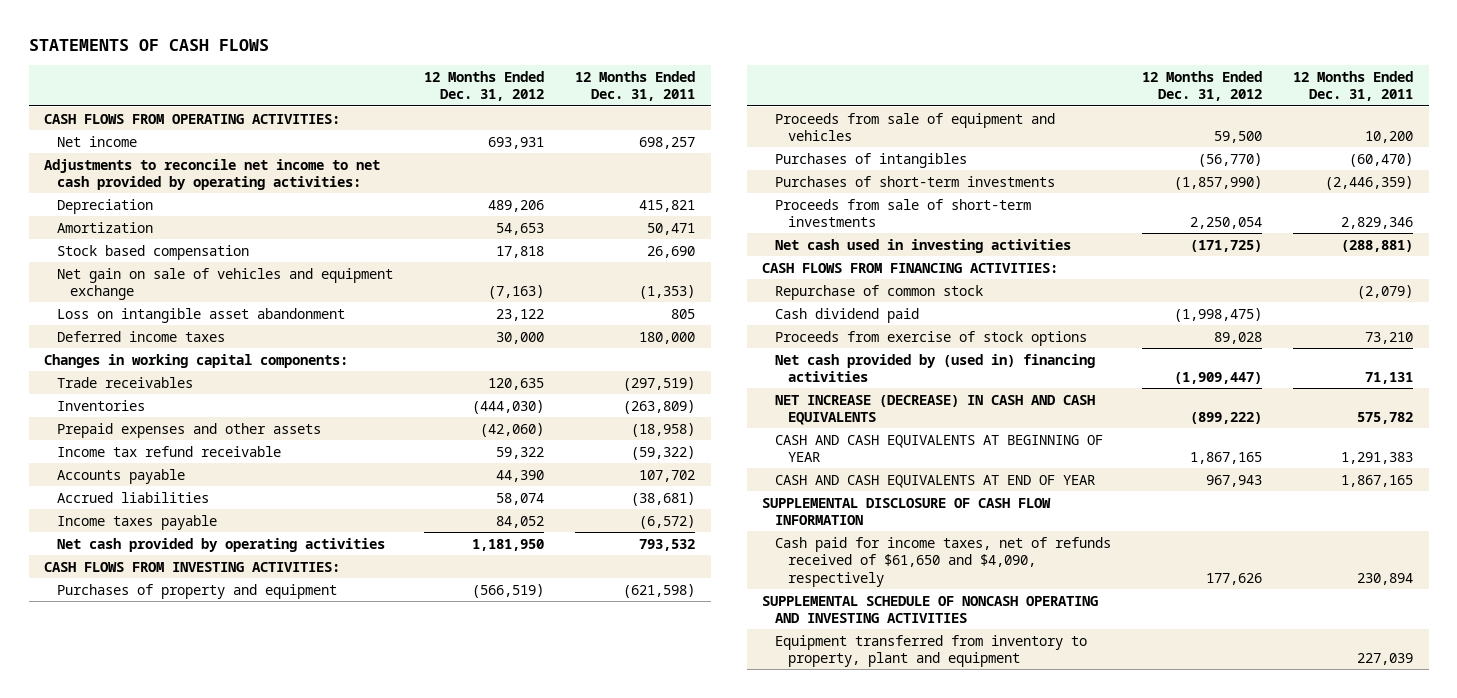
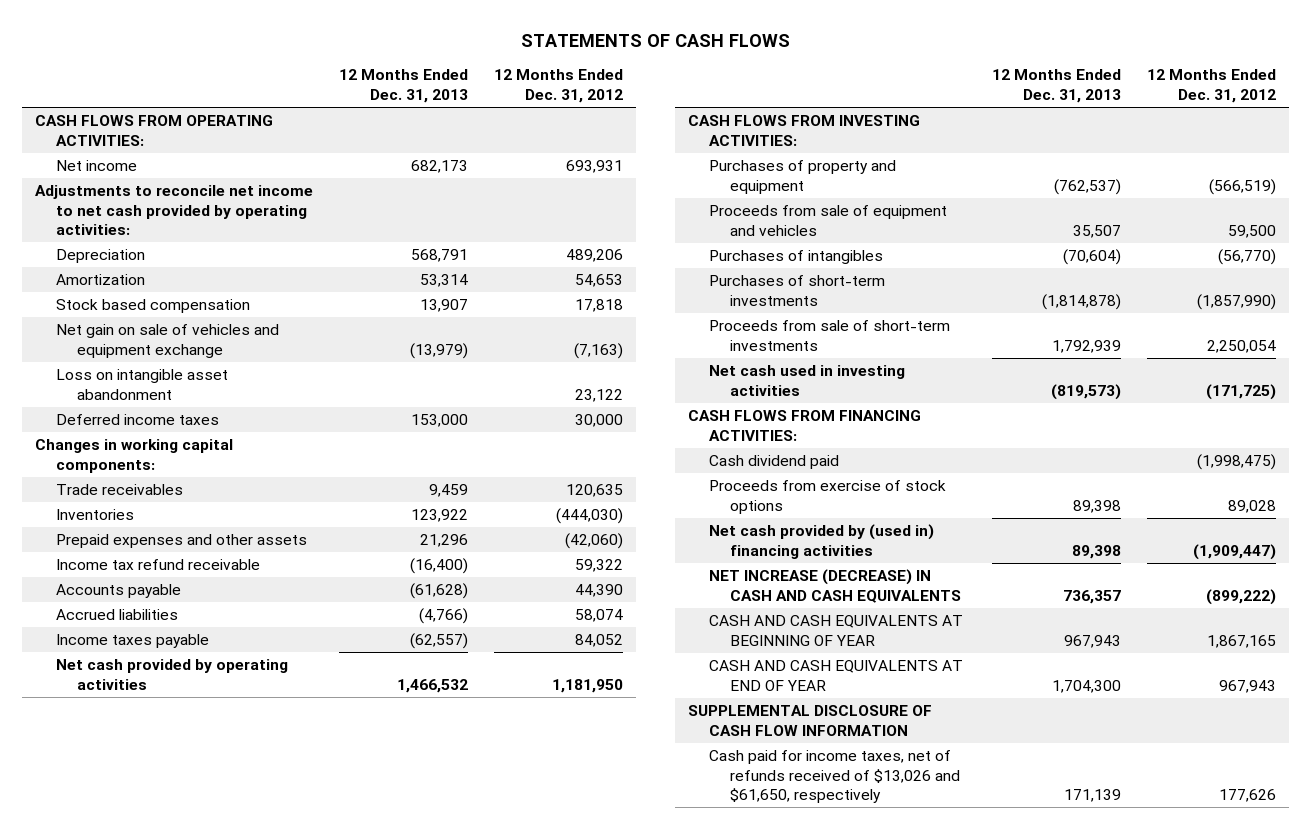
[575,70,696,102] 12 Months Ended Dec. 31, 2011 -> none
none -> [339,69,469,103] 12 Months Ended Dec. 31, 2013
[775,284,984,300] Repurchase of common stock -> none
[762,595,1099,624] SUPPLEMENTAL SCHEDULE OF NONCASH OPERATING AND INVESTING ACTIVITIES -> none
[775,634,1088,668] Equipment transferred from inventory to property, plant and equipment -> none
[775,536,1112,587] Cash paid for income taxes, net of refunds received of $61,650 and $4,090, respectively -> [709,750,961,804] Cash paid for income taxes, net of refunds received of $13,026 and $61,650, respectively

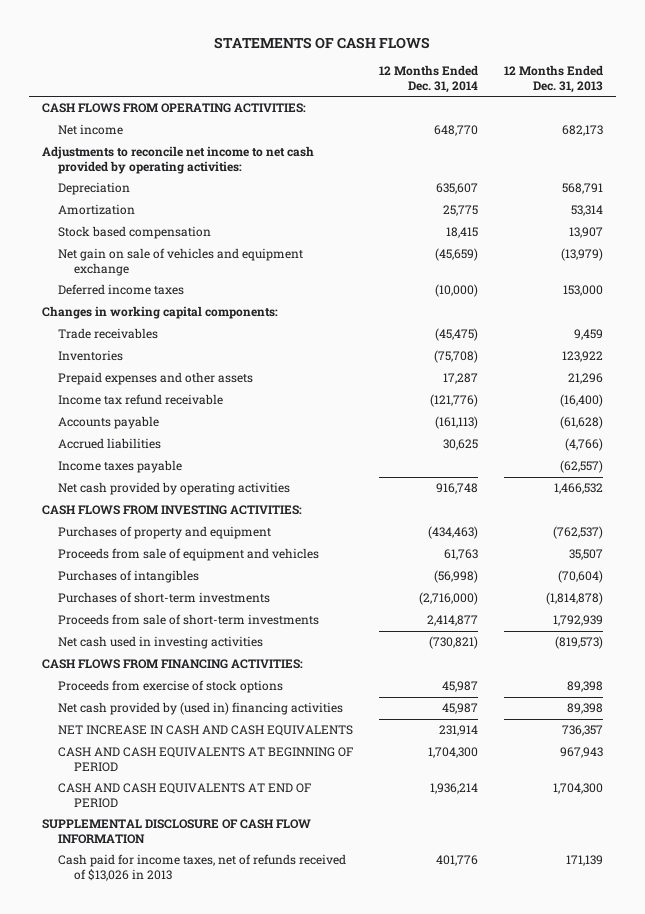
[494,69,624,103] 12 Months Ended Dec. 31, 2012 -> none
none -> [378,65,478,93] 12 Months Ended Dec. 31, 2014
[56,369,229,400] Loss on intangible asset abandonment -> none
[709,455,840,470] Cash dividend paid -> none
[709,569,962,603] NET INCREASE (DECREASE) IN CASH AND CASH EQUIVALENTS -> [57,725,353,737] NET INCREASE IN CASH AND CASH EQUIVALENTS
[709,615,964,646] CASH AND CASH EQUIVALENTS AT BEGINNING OF YEAR -> [57,747,353,772] CASH AND CASH EQUIVALENTS AT BEGINNING OF PERIOD
[709,660,964,691] CASH AND CASH EQUIVALENTS AT END OF YEAR -> [57,783,311,808] CASH AND CASH EQUIVALENTS AT END OF PERIOD
[709,750,961,804] Cash paid for income taxes, net of refunds received of $13,026 and $61,650, respectively -> [57,854,346,881] Cash paid for income taxes, net of refunds received of $13,026 in 2013

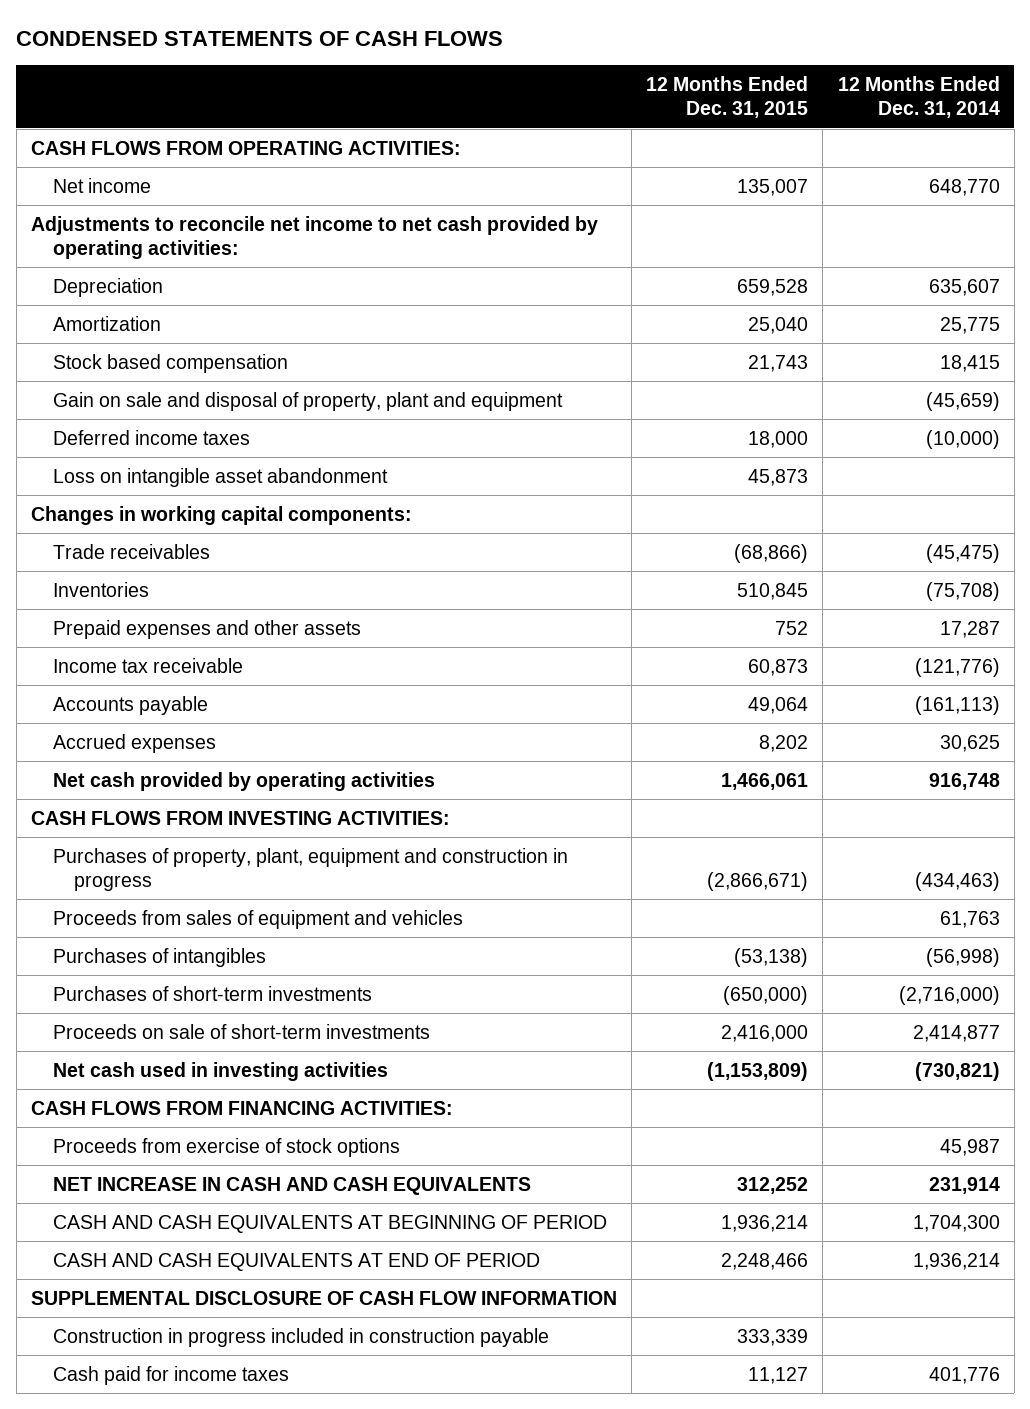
[214,36,431,49] STATEMENTS OF CASH FLOWS -> [16,31,504,47] CONDENSED STATEMENTS OF CASH FLOWS
[503,65,603,93] 12 Months Ended Dec. 31, 2013 -> none
none -> [646,75,809,119] 12 Months Ended Dec. 31, 2015
[57,248,303,276] Net gain on sale of vehicles and equipment exchange -> [52,391,563,411] Gain on sale and disposal of property, plant and equipment
none -> [52,467,388,487] Loss on intangible asset abandonment
[57,394,223,406] Income tax refund receivable -> [52,657,243,673] Income tax receivable
[57,460,182,474] Income taxes payable -> none
[57,438,161,450] Accrued liabilities -> [52,733,216,753] Accrued expenses
[57,526,271,540] Purchases of property and equipment -> [52,847,568,892] Purchases of property, plant, equipment and construction in progress
[57,548,319,562] Proceeds from sale of equipment and vehicles -> [52,909,463,929] Proceeds from sales of equipment and vehicles
[57,614,319,626] Proceeds from sale of short-term investments -> [52,1023,430,1039] Proceeds on sale of short-term investments
[57,702,343,716] Net cash provided by (used in) financing activities -> none
none -> [52,1327,549,1347] Construction in progress included in construction payable
[57,854,346,881] Cash paid for income taxes, net of refunds received of $13,026 in 2013 -> [52,1365,289,1385] Cash paid for income taxes

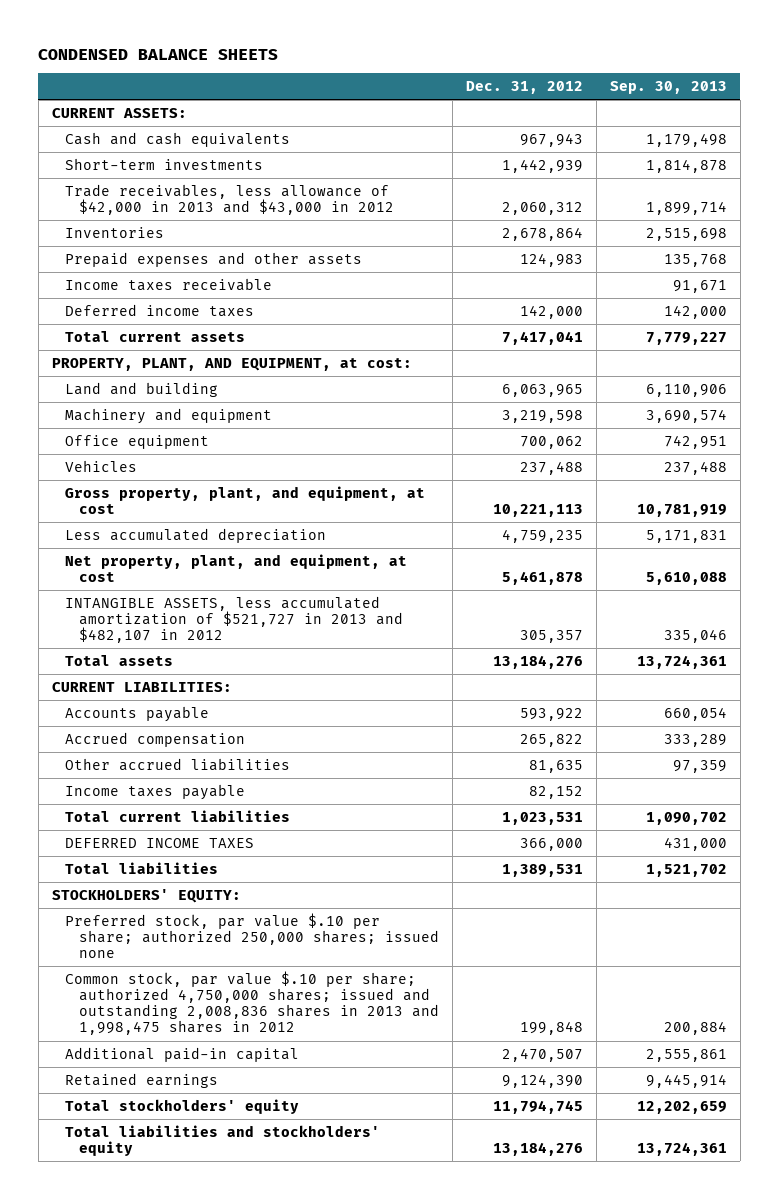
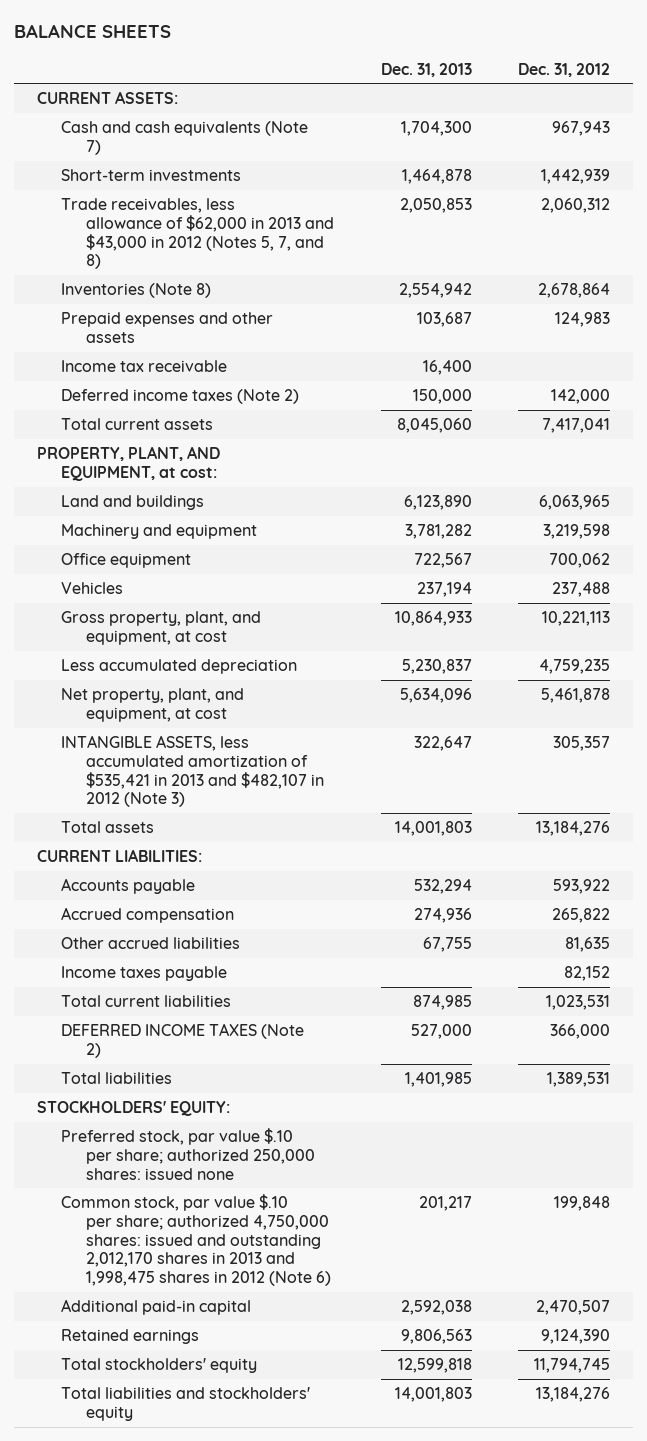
[38,48,279,60] CONDENSED BALANCE SHEETS -> [13,24,171,39] BALANCE SHEETS
[609,81,727,95] Sep. 30, 2013 -> none
none -> [380,62,472,77] Dec. 31, 2013
[65,131,291,147] Cash and cash equivalents -> [61,121,309,155] Cash and cash equivalents (Note 7)
[65,183,395,215] Trade receivables, less allowance of $42,000 in 2013 and $43,000 in 2012 -> [61,198,335,270] Trade receivables, less allowance of $62,000 in 2013 and $43,000 in 2012 (Notes 5, 7, and 8)
[65,226,165,238] Inventories -> [61,283,212,299] Inventories (Note 8)
[65,277,273,291] Income taxes receivable -> [61,360,228,373] Income tax receivable
[65,303,255,317] Deferred income taxes -> [61,389,300,405] Deferred income taxes (Note 2)
[65,381,219,397] Land and building -> [61,495,205,511] Land and buildings
[65,595,404,644] INTANGIBLE ASSETS, less accumulated amortization of $521,727 in 2013 and $482,107 in 2012 -> [61,735,325,808] INTANGIBLE ASSETS, less accumulated amortization of $535,421 in 2013 and $482,107 in 2012 (Note 3)
[65,837,255,848] DEFERRED INCOME TAXES -> [61,1023,305,1058] DEFERRED INCOME TAXES (Note 2)
[65,912,440,959] Preferred stock, par value $.10 per share; authorized 250,000 shares; issued none -> [61,1128,316,1180] Preferred stock, par value $.10 per share; authorized 250,000 shares: issued none
[65,970,440,1036] Common stock, par value $.10 per share; authorized 4,750,000 shares; issued and outstanding 2,008,836 shares in 2013 and 1,998,475 shares in 2012 -> [61,1194,332,1286] Common stock, par value $.10 per share; authorized 4,750,000 shares: issued and outstanding 2,012,170 shares in 2013 and 1,998,475 shares in 2012 (Note 6)

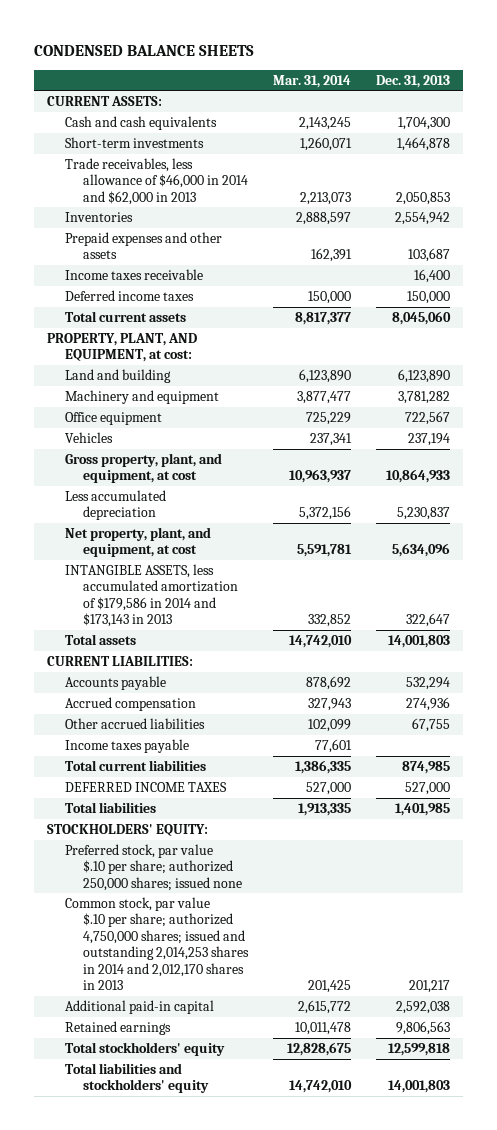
[13,24,171,39] BALANCE SHEETS -> [34,44,255,56] CONDENSED BALANCE SHEETS
[517,62,610,77] Dec. 31, 2012 -> none
none -> [273,74,352,88] Mar. 31, 2014
[61,121,309,155] Cash and cash equivalents (Note 7) -> [64,116,217,131] Cash and cash equivalents
[61,198,335,270] Trade receivables, less allowance of $62,000 in 2013 and $43,000 in 2012 (Notes 5, 7, and 8) -> [64,158,249,205] Trade receivables, less allowance of $46,000 in 2014 and $62,000 in 2013
[61,283,212,299] Inventories (Note 8) -> [64,212,133,223] Inventories
[61,360,228,373] Income tax receivable -> [64,269,203,281] Income taxes receivable
[61,389,300,405] Deferred income taxes (Note 2) -> [64,290,194,302] Deferred income taxes
[61,495,205,511] Land and buildings -> [64,369,171,384] Land and building
[61,735,325,808] INTANGIBLE ASSETS, less accumulated amortization of $535,421 in 2013 and $482,107 in 2012 (Note 3) -> [64,564,239,628] INTANGIBLE ASSETS, less accumulated amortization of $179,586 in 2014 and $173,143 in 2013
[61,1023,305,1058] DEFERRED INCOME TAXES (Note 2) -> [64,782,227,793] DEFERRED INCOME TAXES
[61,1128,316,1180] Preferred stock, par value $.10 per share; authorized 250,000 shares: issued none -> [64,844,243,891] Preferred stock, par value $.10 per share; authorized 250,000 shares; issued none
[61,1194,332,1286] Common stock, par value $.10 per share; authorized 4,750,000 shares: issued and outstanding 2,012,170 shares in 2013 and 1,998,475 shares in 2012 (Note 6) -> [64,897,250,991] Common stock, par value $.10 per share; authorized 4,750,000 shares; issued and outstanding 2,014,253 shares in 2014 and 2,012,170 shares in 2013

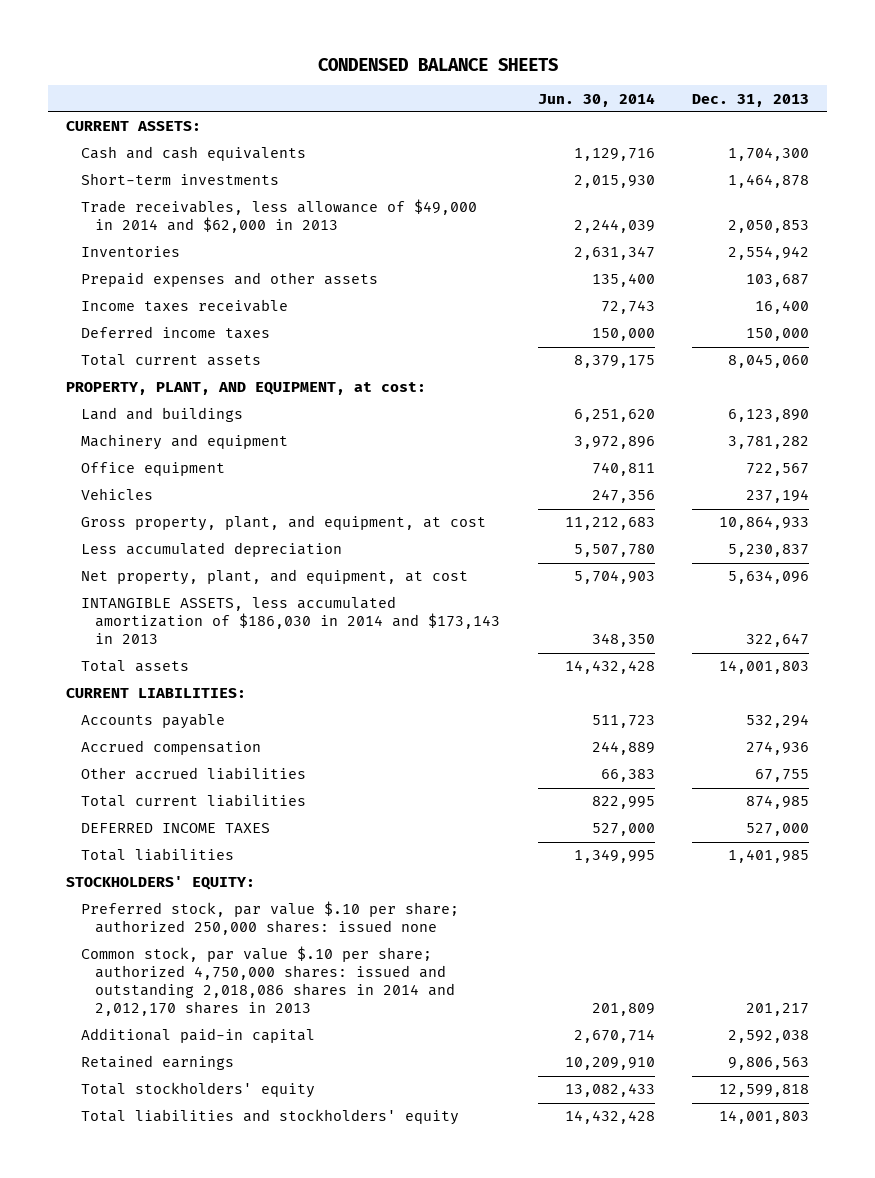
[273,74,352,88] Mar. 31, 2014 -> none
none -> [537,92,655,107] Jun. 30, 2014
[64,158,249,205] Trade receivables, less allowance of $46,000 in 2014 and $62,000 in 2013 -> [80,199,477,234] Trade receivables, less allowance of $49,000 in 2014 and $62,000 in 2013
[64,369,171,384] Land and building -> [80,407,243,423] Land and buildings
[64,564,239,628] INTANGIBLE ASSETS, less accumulated amortization of $179,586 in 2014 and $173,143 in 2013 -> [80,596,501,645] INTANGIBLE ASSETS, less accumulated amortization of $186,030 in 2014 and $173,143 in 2013
[64,739,189,754] Income taxes payable -> none
[64,844,243,891] Preferred stock, par value $.10 per share; authorized 250,000 shares; issued none -> [80,901,459,936] Preferred stock, par value $.10 per share; authorized 250,000 shares: issued none
[64,897,250,991] Common stock, par value $.10 per share; authorized 4,750,000 shares; issued and outstanding 2,014,253 shares in 2014 and 2,012,170 shares in 2013 -> [80,946,456,1017] Common stock, par value $.10 per share; authorized 4,750,000 shares: issued and outstanding 2,018,086 shares in 2014 and 2,012,170 shares in 2013

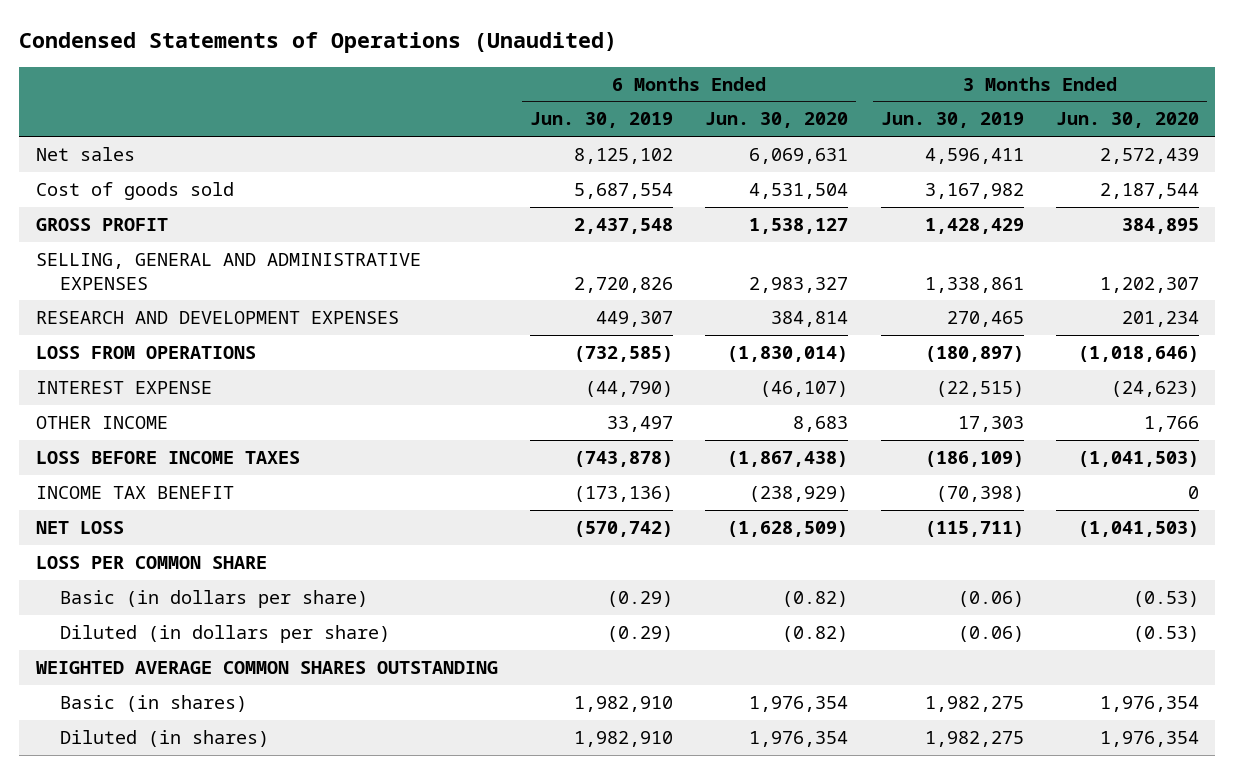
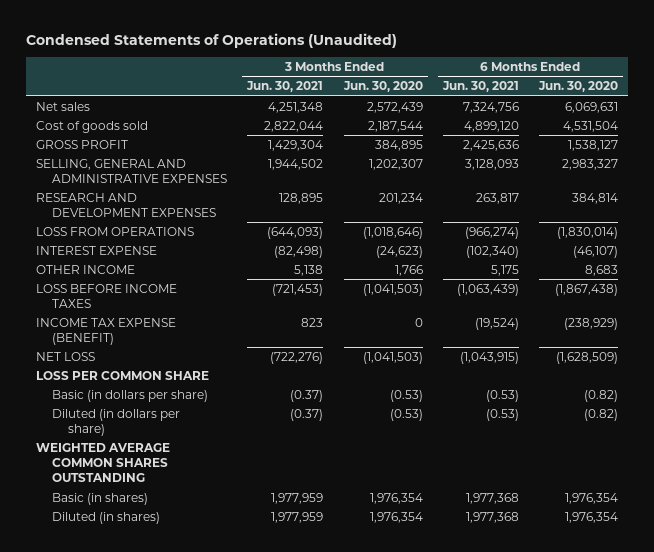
[529,112,673,129] Jun. 30, 2019 -> none
[880,112,1024,129] Jun. 30, 2019 -> none
none -> [246,81,324,93] Jun. 30, 2021
none -> [441,81,519,93] Jun. 30, 2021
[35,485,234,499] INCOME TAX BENEFIT -> [36,317,177,345] INCOME TAX EXPENSE (BENEFIT)

